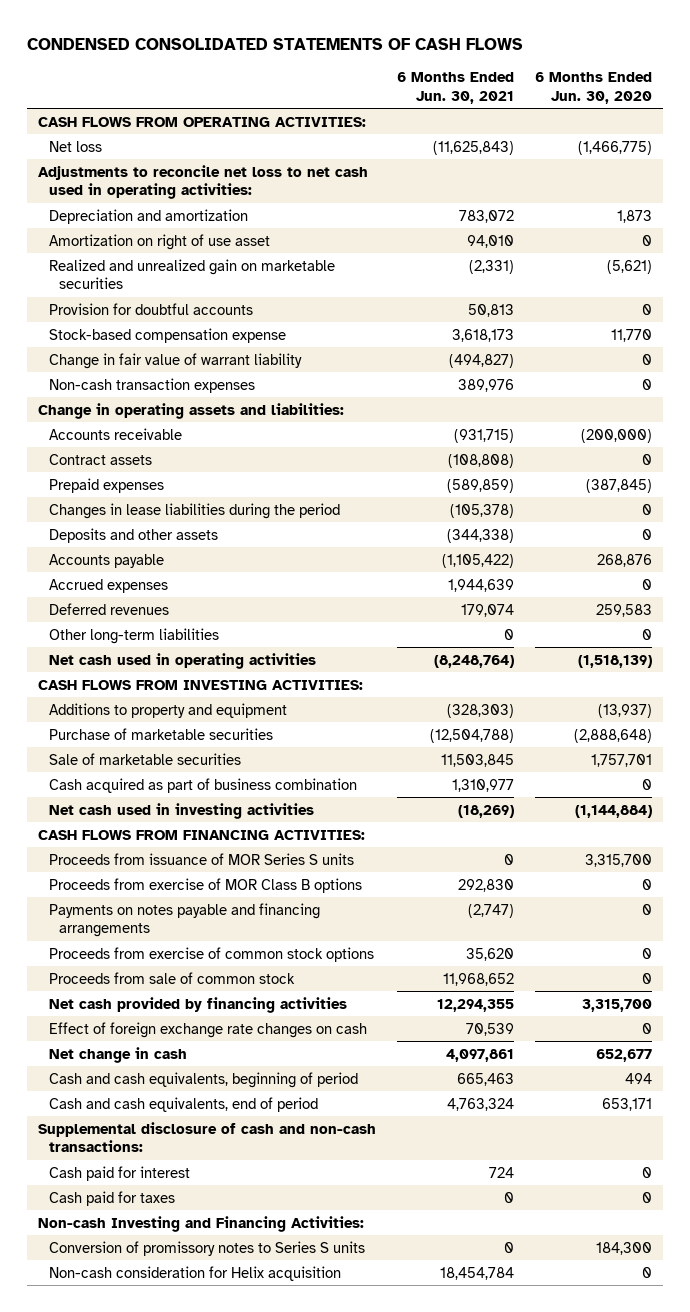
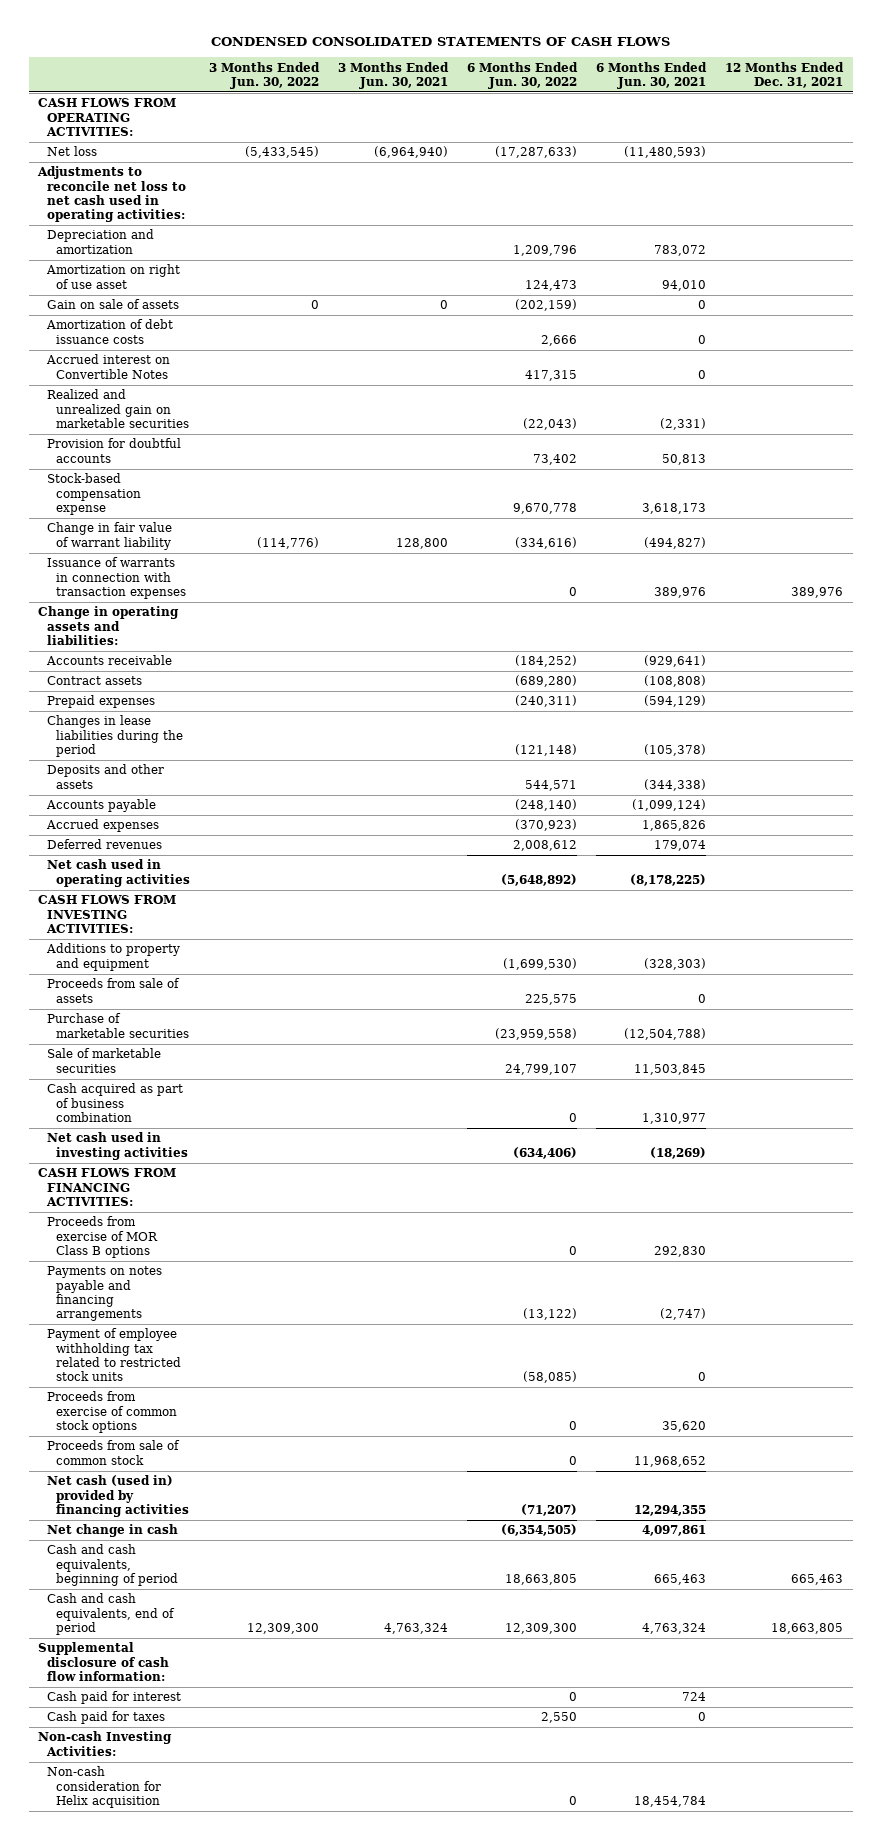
[535,72,653,104] 6 Months Ended Jun. 30, 2020 -> none
none -> [208,61,320,89] 3 Months Ended Jun. 30, 2022
none -> [337,61,449,89] 3 Months Ended Jun. 30, 2021
none -> [466,61,578,89] 6 Months Ended Jun. 30, 2022
none -> [725,61,845,88] 12 Months Ended Dec. 31, 2021
[432,140,514,155] (11,625,843) -> [624,146,707,159] (11,480,593)
none -> [46,299,179,310] Gain on sale of assets
none -> [45,319,173,344] Amortization of debt issuance costs
none -> [45,354,170,379] Accrued interest on Convertible Notes
[48,377,255,393] Non-cash transaction expenses -> [46,557,186,599] Issuance of warrants in connection with transaction expenses
[453,428,514,443] (931,715) -> [644,655,707,668] (929,641)
[446,478,514,493] (589,859) -> [644,695,707,708] (594,129)
[441,553,514,568] (1,105,422) -> [632,799,707,812] (1,099,124)
[447,578,514,592] 1,944,639 -> [642,820,707,832] 1,865,826
[48,627,219,644] Other long-term liabilities -> none
[433,654,514,668] (8,248,764) -> [630,873,707,886] (8,178,225)
none -> [46,978,180,1003] Proceeds from sale of assets
[48,852,354,865] Proceeds from issuance of MOR Series S units -> none
none -> [46,1328,181,1382] Payment of employee withholding tax related to restricted stock units
[48,1021,367,1038] Effect of foreign exchange rate changes on cash -> none
[48,996,347,1013] Net cash provided by financing activities -> [46,1475,189,1517] Net cash (used in) provided by financing activities
[37,1121,376,1153] Supplemental disclosure of cash and non-cash transactions: -> [38,1642,169,1681] Supplemental disclosure of cash flow information:
[48,1240,365,1256] Conversion of promissory notes to Series S units -> none
[37,1215,364,1232] Non-cash Investing and Financing Activities: -> [38,1731,173,1756] Non-cash Investing Activities:

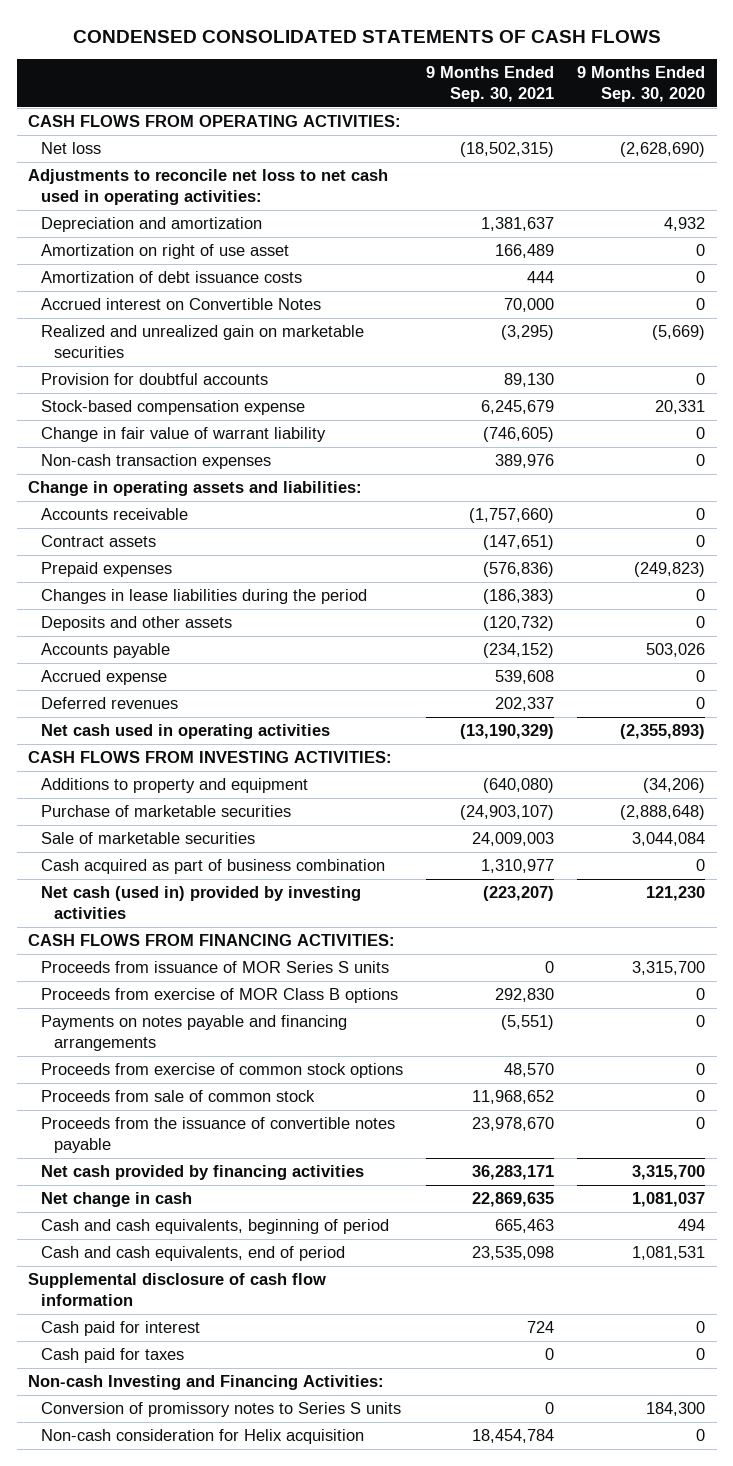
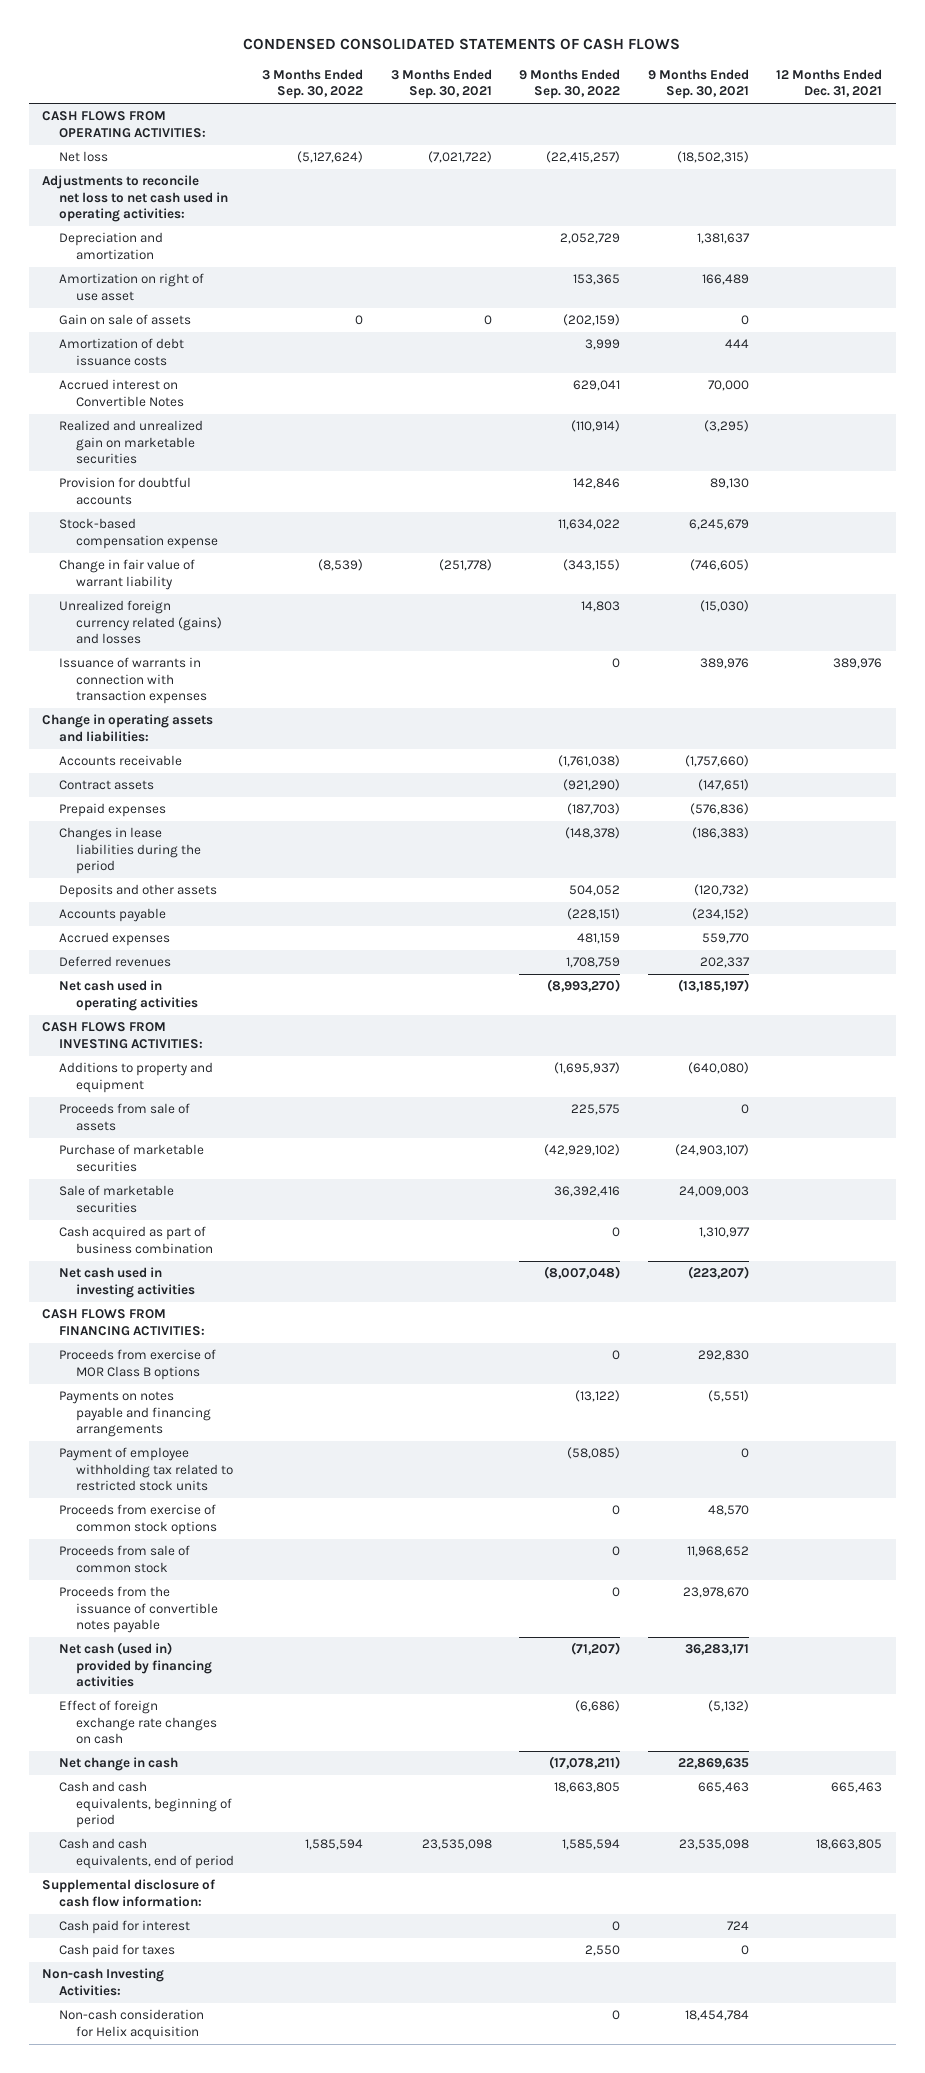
[577,66,706,103] 9 Months Ended Sep. 30, 2020 -> none
none -> [261,68,363,100] 3 Months Ended Sep. 30, 2022
none -> [390,68,492,100] 3 Months Ended Sep. 30, 2021
none -> [519,68,621,100] 9 Months Ended Sep. 30, 2022
none -> [776,68,883,98] 12 Months Ended Dec. 31, 2021
none -> [59,314,192,326] Gain on sale of assets
none -> [59,600,223,645] Unrealized foreign currency related (gains) and losses
[41,454,272,470] Non-cash transaction expenses -> [59,657,208,705] Issuance of warrants in connection with transaction expenses
[41,670,168,686] Accrued expense -> [59,932,171,947] Accrued expenses
[495,670,555,685] 539,608 -> [701,933,749,945] 559,770
[460,724,555,740] (13,190,329) -> [677,979,749,993] (13,185,197)
none -> [59,1103,191,1131] Proceeds from sale of assets
[41,886,362,920] Net cash (used in) provided by investing activities -> [59,1267,196,1298] Net cash used in investing activities
[41,961,390,974] Proceeds from issuance of MOR Series S units -> none
none -> [59,1447,234,1492] Payment of employee withholding tax related to restricted stock units
[41,1165,365,1181] Net cash provided by financing activities -> [59,1642,213,1688] Net cash (used in) provided by financing activities
none -> [59,1700,218,1745] Effect of foreign exchange rate changes on cash
[28,1273,327,1307] Supplemental disclosure of cash flow information -> [42,1879,216,1907] Supplemental disclosure of cash flow information:
[41,1402,402,1418] Conversion of promissory notes to Series S units -> none
[28,1375,385,1391] Non-cash Investing and Financing Activities: -> [42,1968,165,1996] Non-cash Investing Activities:

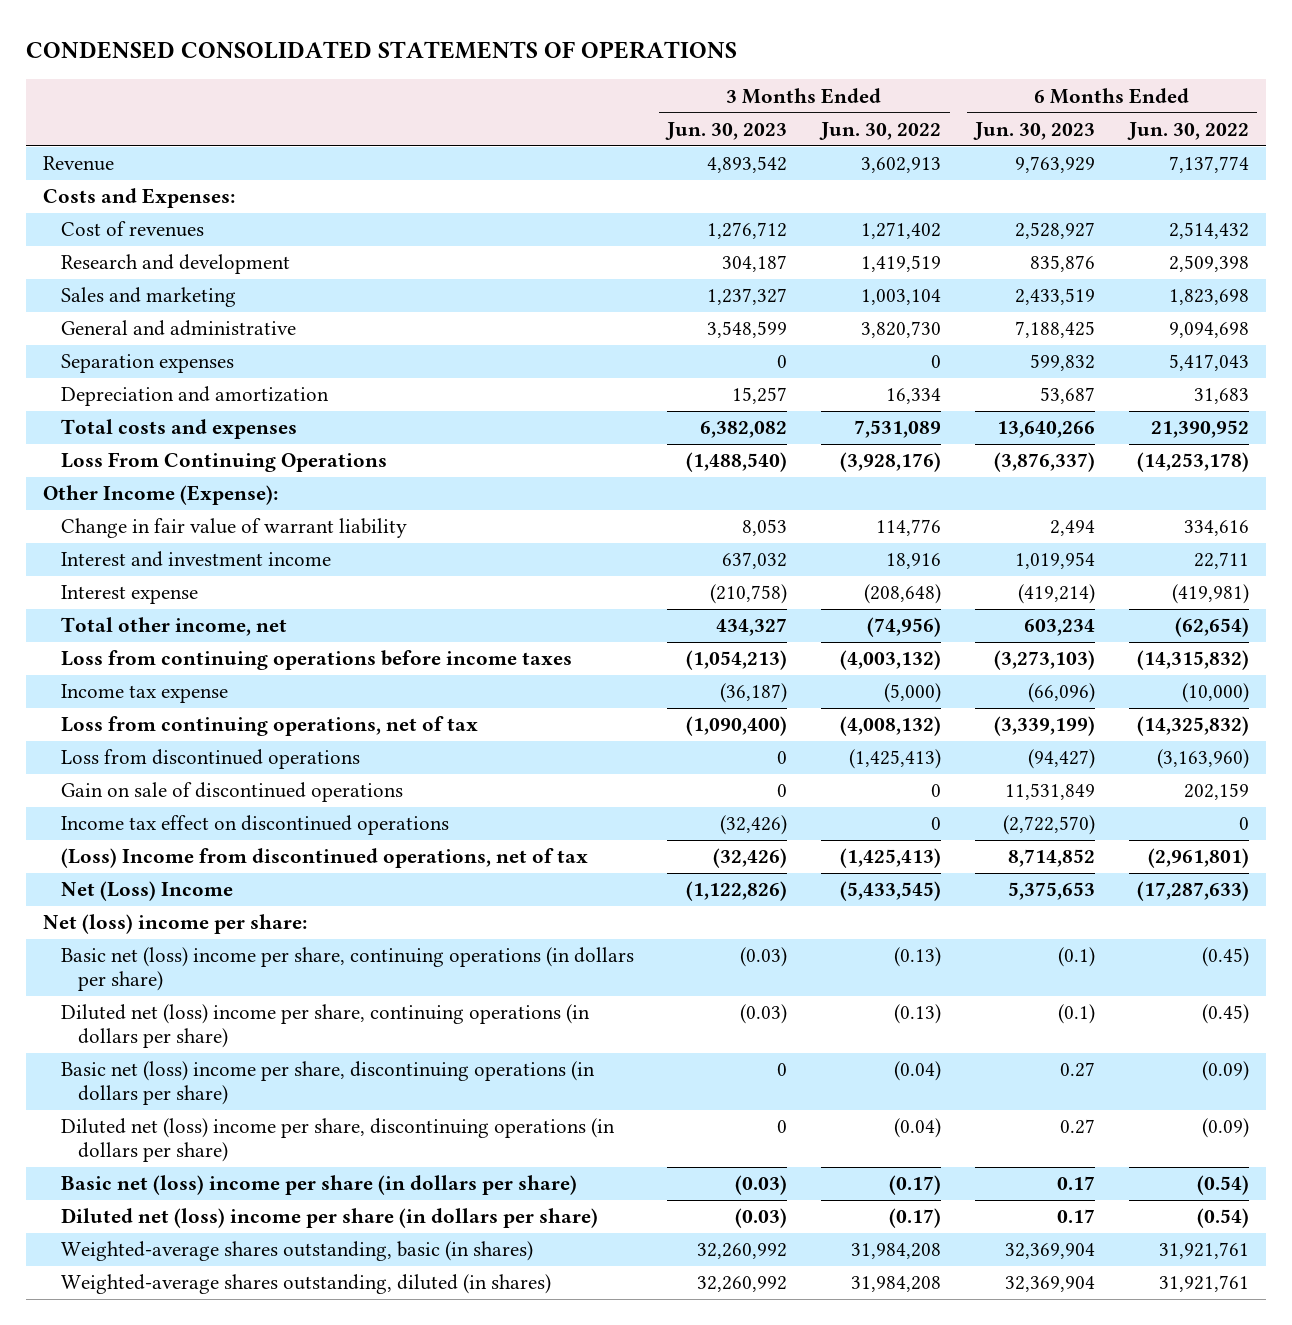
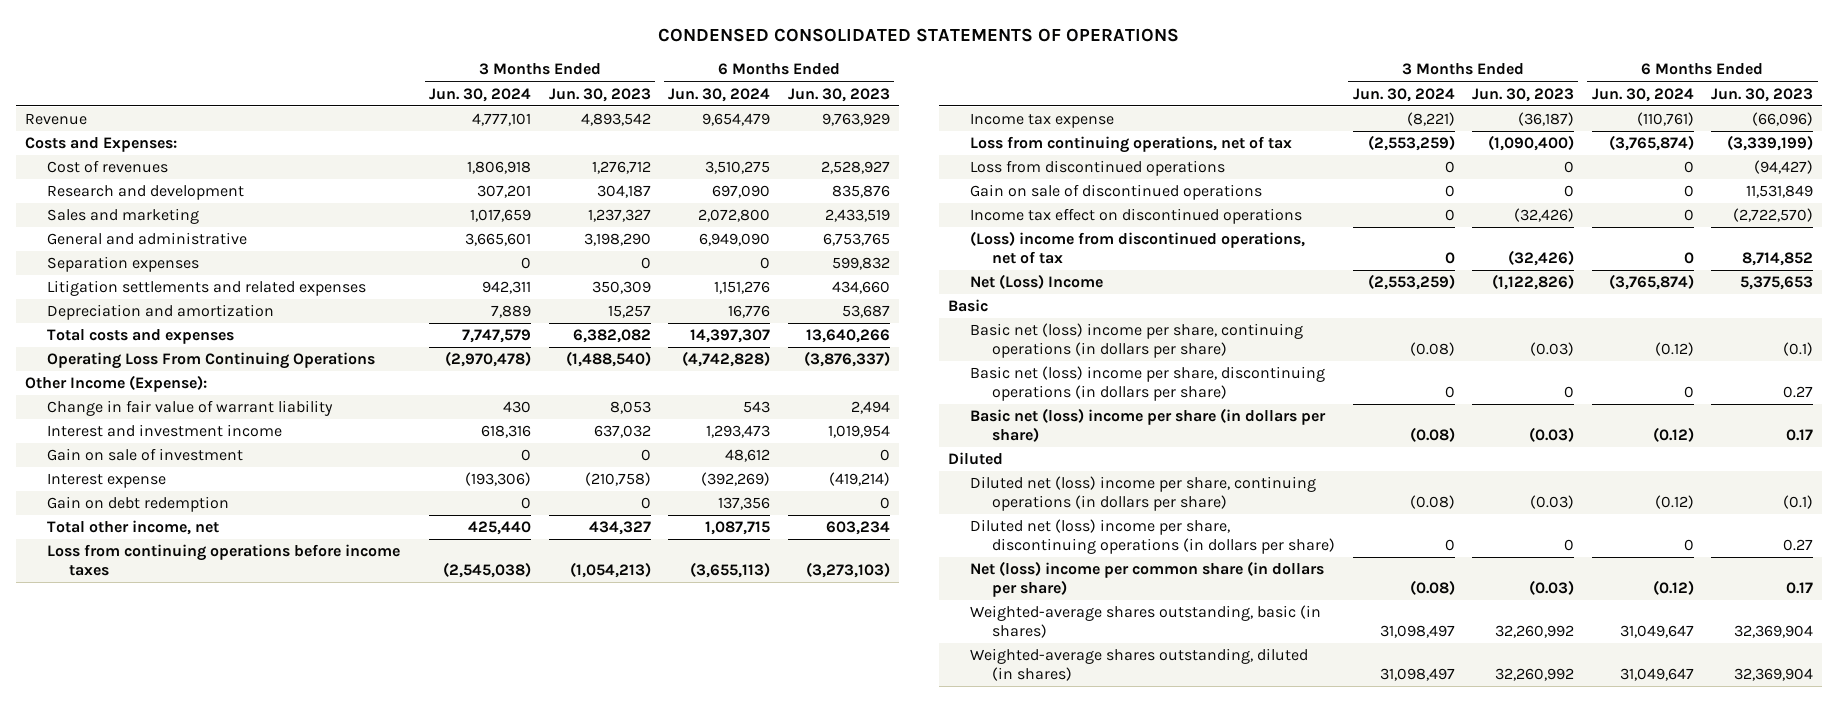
[819,121,942,140] Jun. 30, 2022 -> none
[1126,121,1249,140] Jun. 30, 2022 -> none
none -> [429,87,532,102] Jun. 30, 2024
none -> [668,87,771,102] Jun. 30, 2024
[707,321,788,339] 3,548,599 -> [583,233,651,247] 3,198,290
[1015,321,1096,339] 7,188,425 -> [822,233,890,247] 6,753,765
none -> [46,280,366,297] Litigation settlements and related expenses
[60,452,387,473] Loss From Continuing Operations -> [46,352,375,370] Operating Loss From Continuing Operations
none -> [46,448,243,462] Gain on sale of investment
none -> [46,496,229,513] Gain on debt redemption
[60,848,588,869] (Loss) Income from discontinued operations, net of tax -> [970,231,1306,265] (Loss) income from discontinued operations, net of tax
[42,914,307,935] Net (loss) income per share: -> none
none -> [947,299,988,313] Basic
none -> [947,452,1003,466] Diluted
[60,1004,590,1049] Diluted net (loss) income per share, continuing operations (in dollars per share) -> [970,476,1317,512] Diluted net (loss) income per share, continuing operations (in dollars per share)
[60,1118,615,1163] Diluted net (loss) income per share, discontinuing operations (in dollars per share) -> [970,519,1336,555] Diluted net (loss) income per share, discontinuing operations (in dollars per share)
[60,1208,598,1229] Diluted net (loss) income per share (in dollars per share) -> [970,561,1325,598] Net (loss) income per common share (in dollars per share)

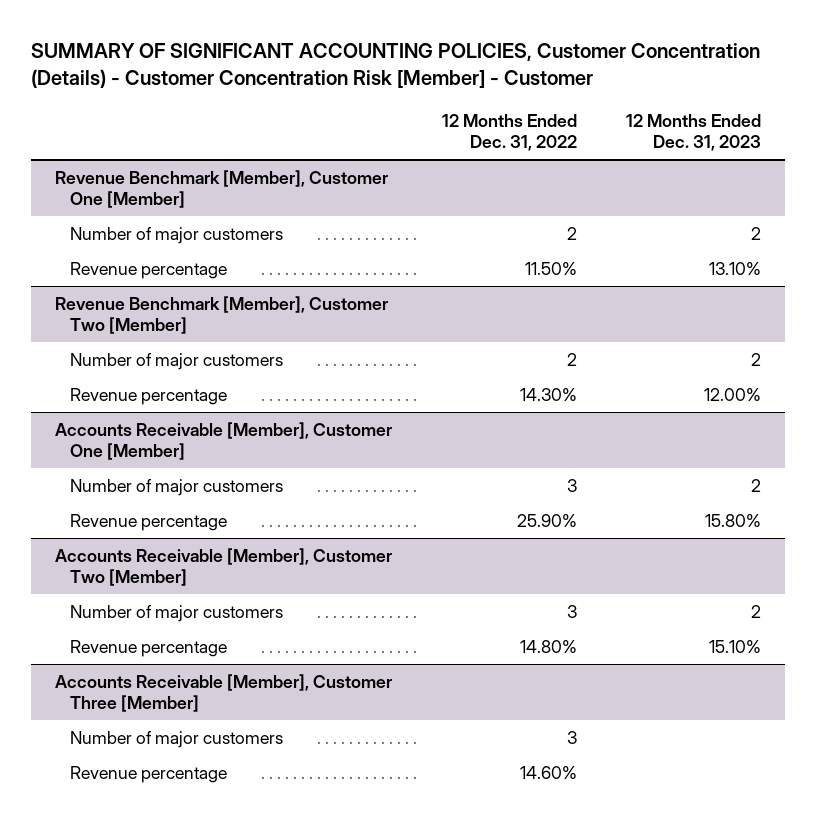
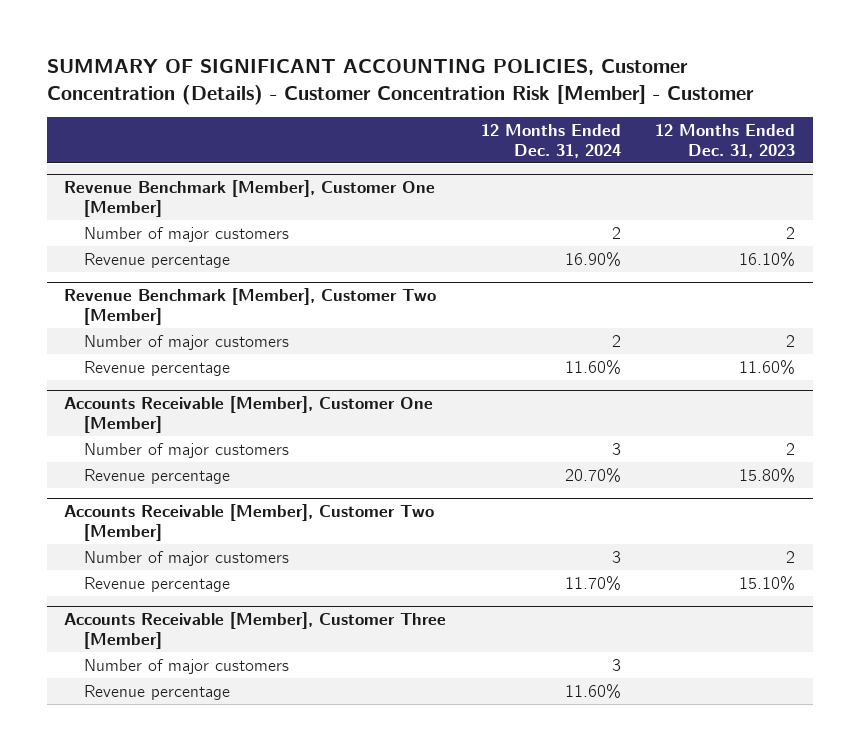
[441,113,577,152] 12 Months Ended Dec. 31, 2022 -> none
none -> [480,123,621,158] 12 Months Ended Dec. 31, 2024
[708,261,761,275] 13.10% -> [739,251,796,267] 16.10%
[703,387,761,401] 12.00% -> [739,359,796,375] 11.60%

